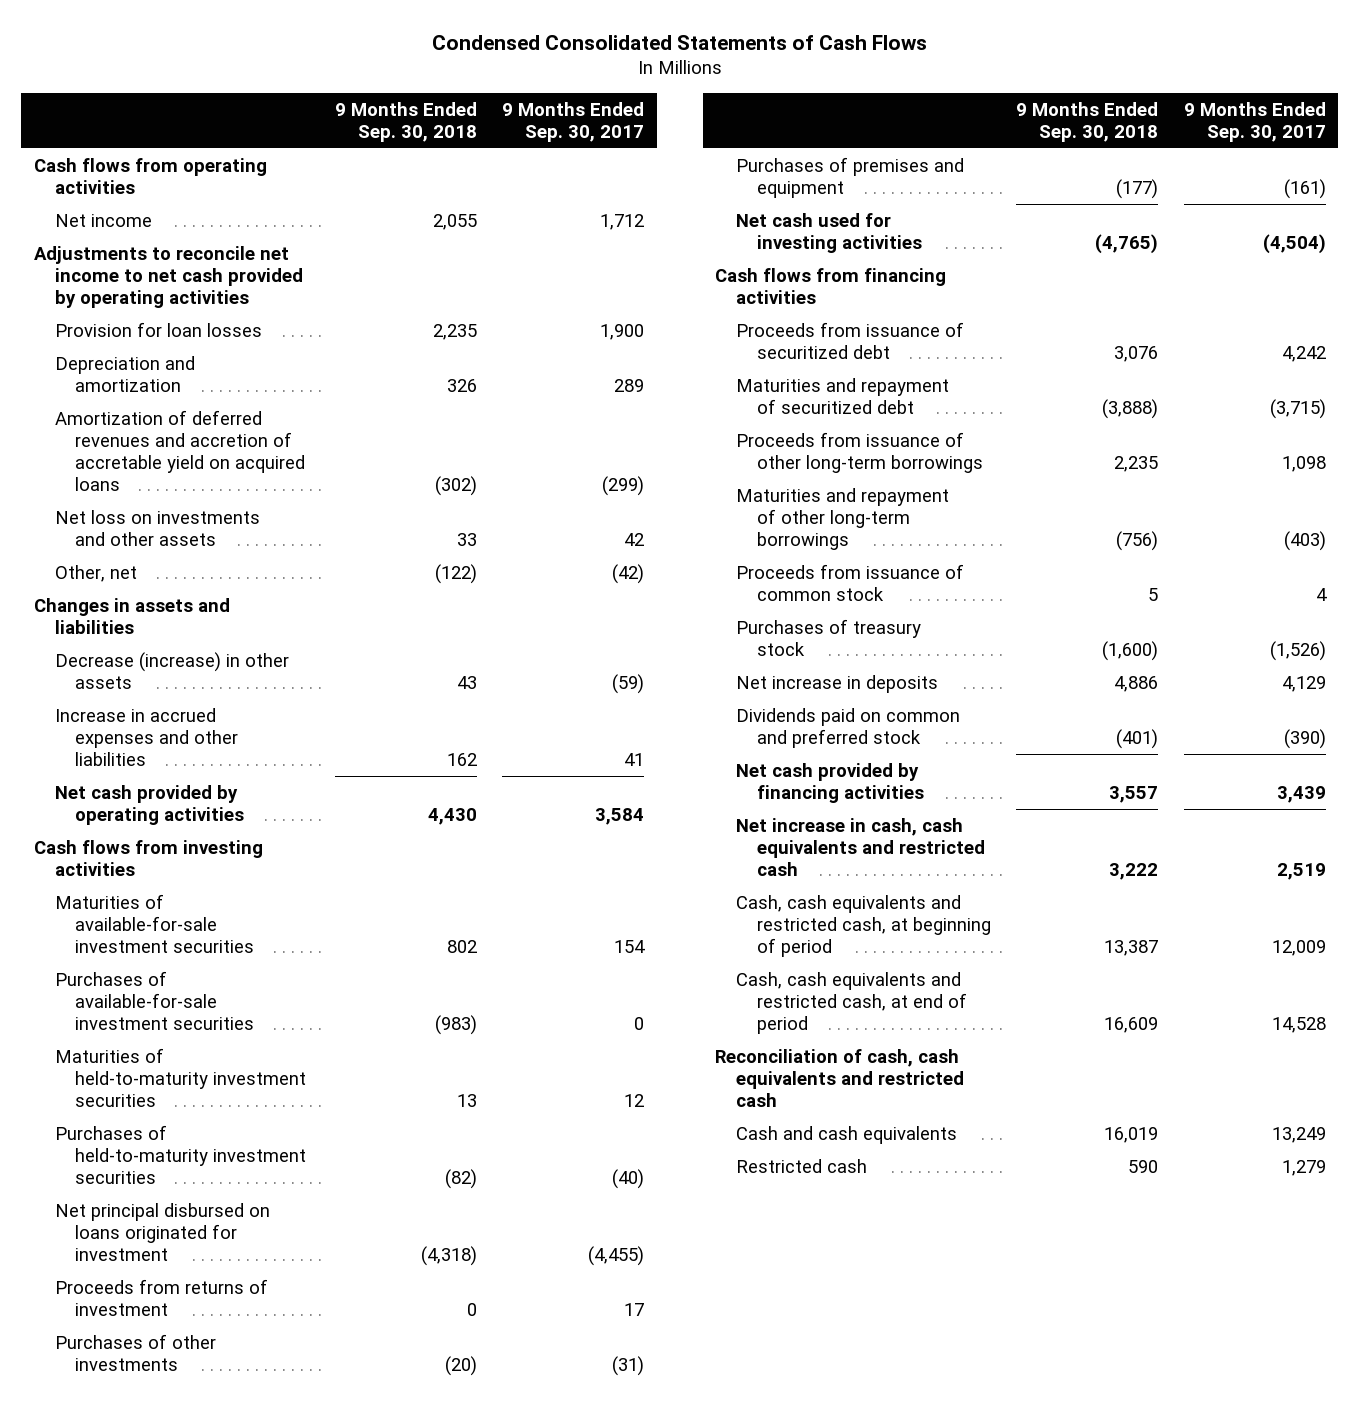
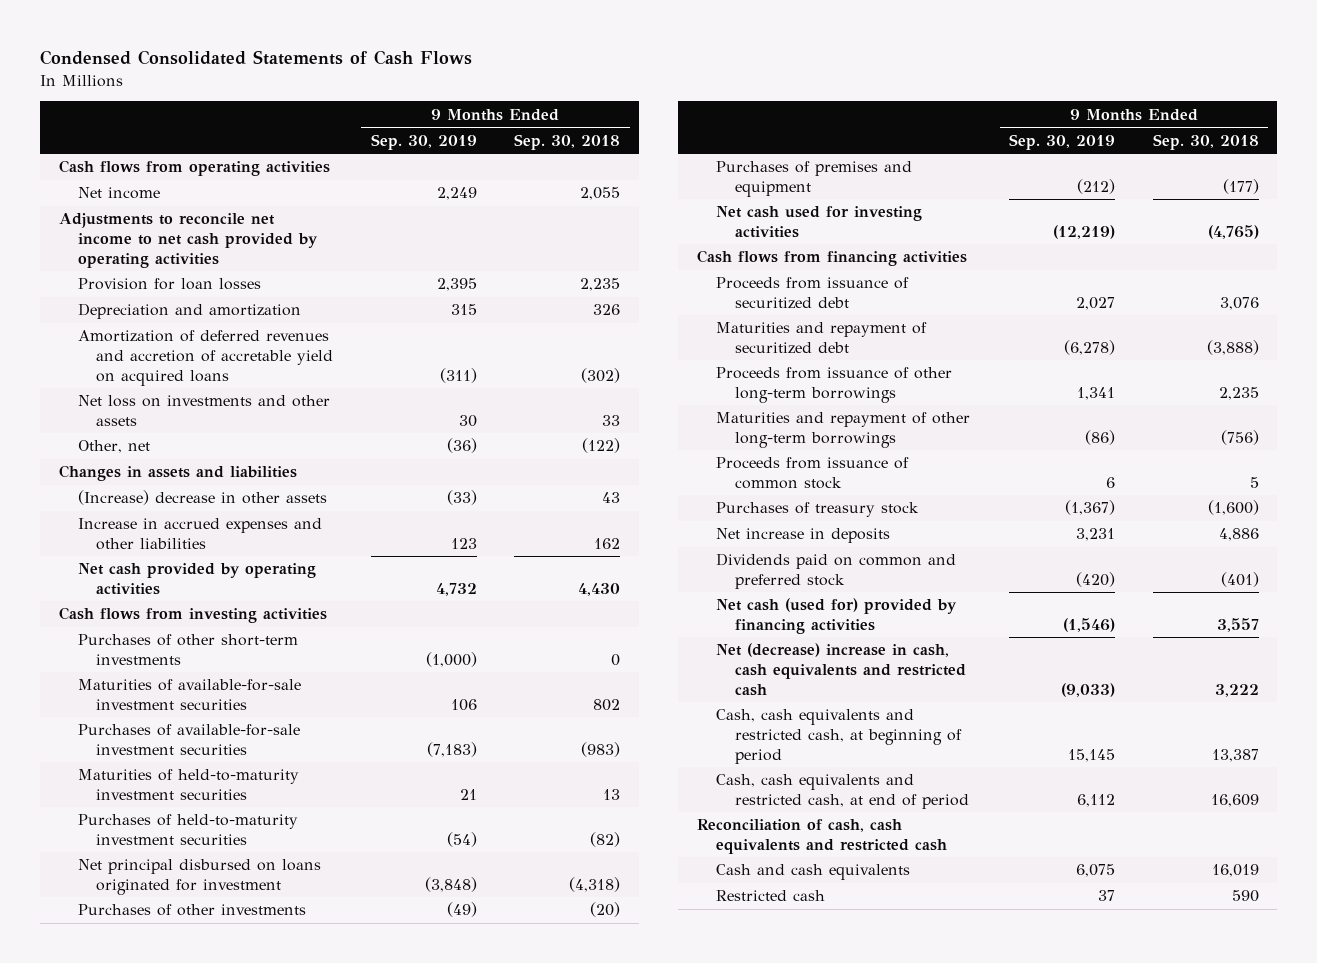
[502,101,645,142] 9 Months Ended Sep. 30, 2017 -> none
none -> [370,133,477,150] Sep. 30, 2019
[54,652,289,690] Decrease (increase) in other assets -> [77,490,327,506] (Increase) decrease in other assets
none -> [77,634,298,665] Purchases of other short-term investments
[54,1279,268,1317] Proceeds from returns of investment -> none
[736,763,924,804] Net cash provided by financing activities -> [715,598,957,634] Net cash (used for) provided by financing activities
[736,818,985,877] Net increase in cash, cash equivalents and restricted cash -> [715,643,966,696] Net (decrease) increase in cash, cash equivalents and restricted cash

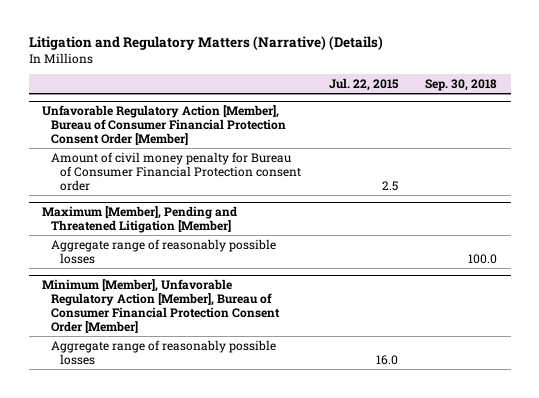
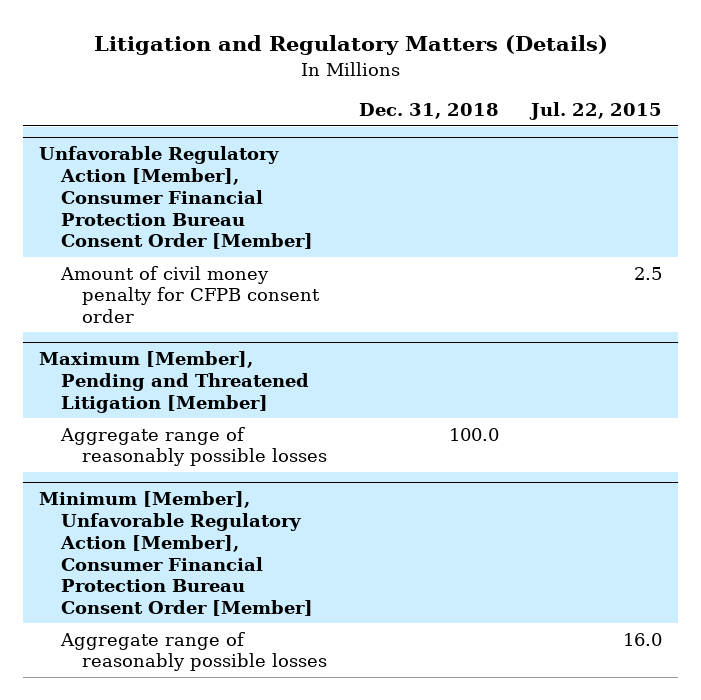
[28,35,383,50] Litigation and Regulatory Matters (Narrative) (Details) -> [93,35,608,56] Litigation and Regulatory Matters (Details)
[425,79,498,92] Sep. 30, 2018 -> none
none -> [358,103,499,120] Dec. 31, 2018
[42,104,287,145] Unfavorable Regulatory Action [Member], Bureau of Consumer Financial Protection Consent Order [Member] -> [39,146,313,250] Unfavorable Regulatory Action [Member], Consumer Financial Protection Bureau Consent Order [Member]
[51,151,302,191] Amount of civil money penalty for Bureau of Consumer Financial Protection consent order -> [59,265,321,323] Amount of civil money penalty for CFPB consent order
[42,278,281,333] Minimum [Member], Unfavorable Regulatory Action [Member], Bureau of Consumer Financial Protection Consent Order [Member] -> [39,491,313,617] Minimum [Member], Unfavorable Regulatory Action [Member], Consumer Financial Protection Bureau Consent Order [Member]

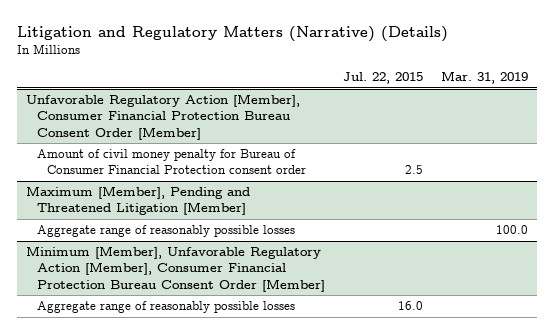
[93,35,608,56] Litigation and Regulatory Matters (Details) -> [17,25,449,42] Litigation and Regulatory Matters (Narrative) (Details)
[358,103,499,120] Dec. 31, 2018 -> none
none -> [441,71,529,85] Mar. 31, 2019
[59,265,321,323] Amount of civil money penalty for CFPB consent order -> [36,149,306,175] Amount of civil money penalty for Bureau of Consumer Financial Protection consent order

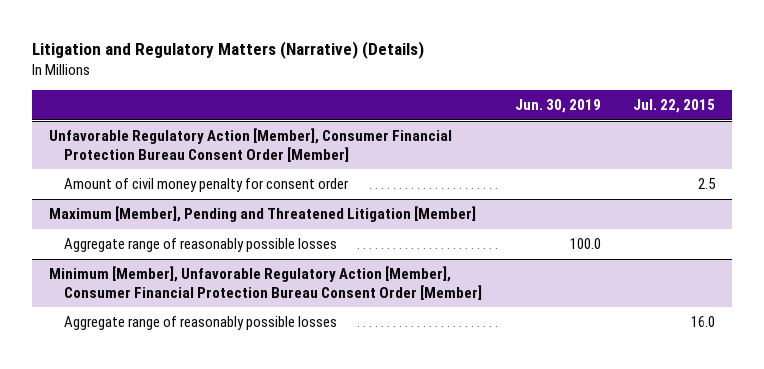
[441,71,529,85] Mar. 31, 2019 -> none
none -> [514,99,601,114] Jun. 30, 2019
[36,149,306,175] Amount of civil money penalty for Bureau of Consumer Financial Protection consent order -> [63,178,349,193] Amount of civil money penalty for consent order

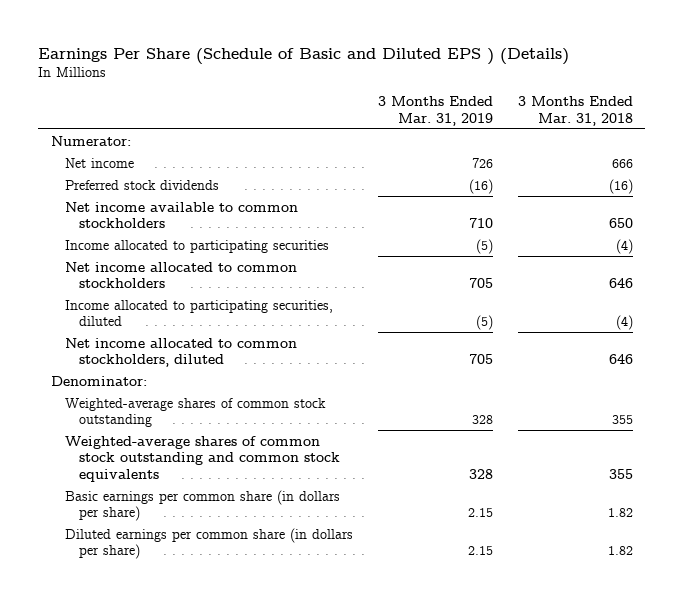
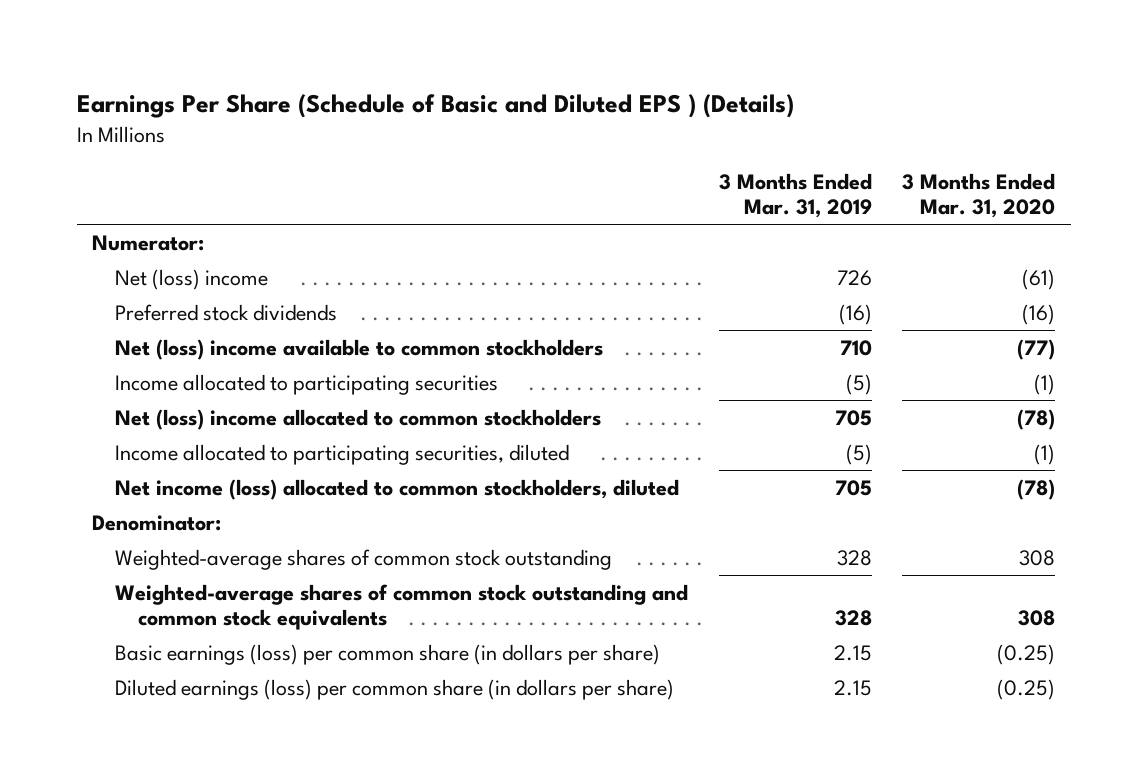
[517,96,633,126] 3 Months Ended Mar. 31, 2018 -> none
none -> [902,172,1056,219] 3 Months Ended Mar. 31, 2020
[64,157,134,168] Net income -> [114,268,268,290] Net (loss) income
[64,201,298,229] Net income available to common stockholders -> [114,338,603,360] Net (loss) income available to common stockholders
[64,261,297,289] Net income allocated to common stockholders -> [114,408,601,430] Net (loss) income allocated to common stockholders
[64,337,297,368] Net income allocated to common stockholders, diluted -> [114,478,679,500] Net income (loss) allocated to common stockholders, diluted
[64,489,340,522] Basic earnings per common share (in dollars per share) -> [114,643,660,665] Basic earnings (loss) per common share (in dollars per share)
[64,527,353,560] Diluted earnings per common share (in dollars per share) -> [114,678,674,700] Diluted earnings (loss) per common share (in dollars per share)

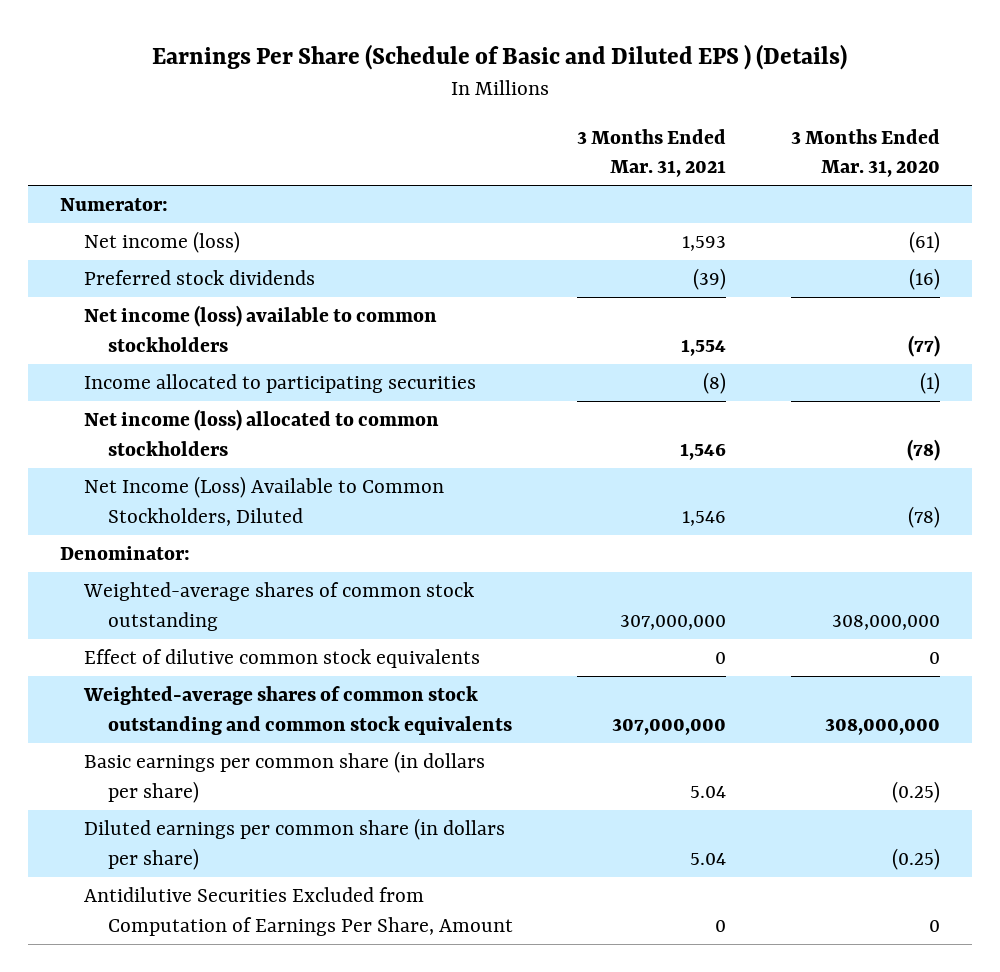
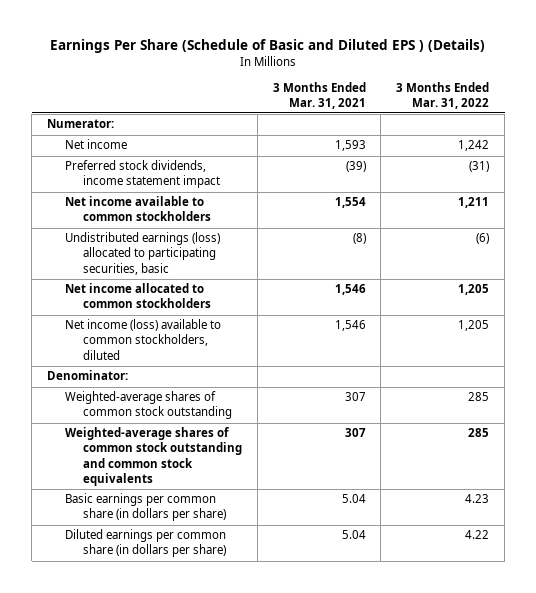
[790,128,940,178] 3 Months Ended Mar. 31, 2020 -> none
none -> [396,81,490,109] 3 Months Ended Mar. 31, 2022
[84,374,477,394] Income allocated to participating securities -> none
[84,231,241,254] Net income (loss) -> [65,139,128,150] Net income
[84,270,316,286] Preferred stock dividends -> [65,160,220,189] Preferred stock dividends, income statement impact
[84,305,438,352] Net income (loss) available to common stockholders -> [65,196,211,222] Net income available to common stockholders
none -> [65,232,221,275] Undistributed earnings (loss) allocated to participating securities, basic
[84,409,440,456] Net income (loss) allocated to common stockholders -> [65,283,211,309] Net income allocated to common stockholders
[84,476,445,526] Net Income (Loss) Available to Common Stockholders, Diluted -> [65,319,222,360] Net income (loss) available to common stockholders, diluted
[84,649,481,669] Effect of dilutive common stock equivalents -> none
[620,614,727,630] 307,000,000 -> [344,392,366,402] 307
[612,717,727,735] 307,000,000 -> [344,428,366,438] 307
[84,887,513,936] Antidilutive Securities Excluded from Computation of Earnings Per Share, Amount -> none

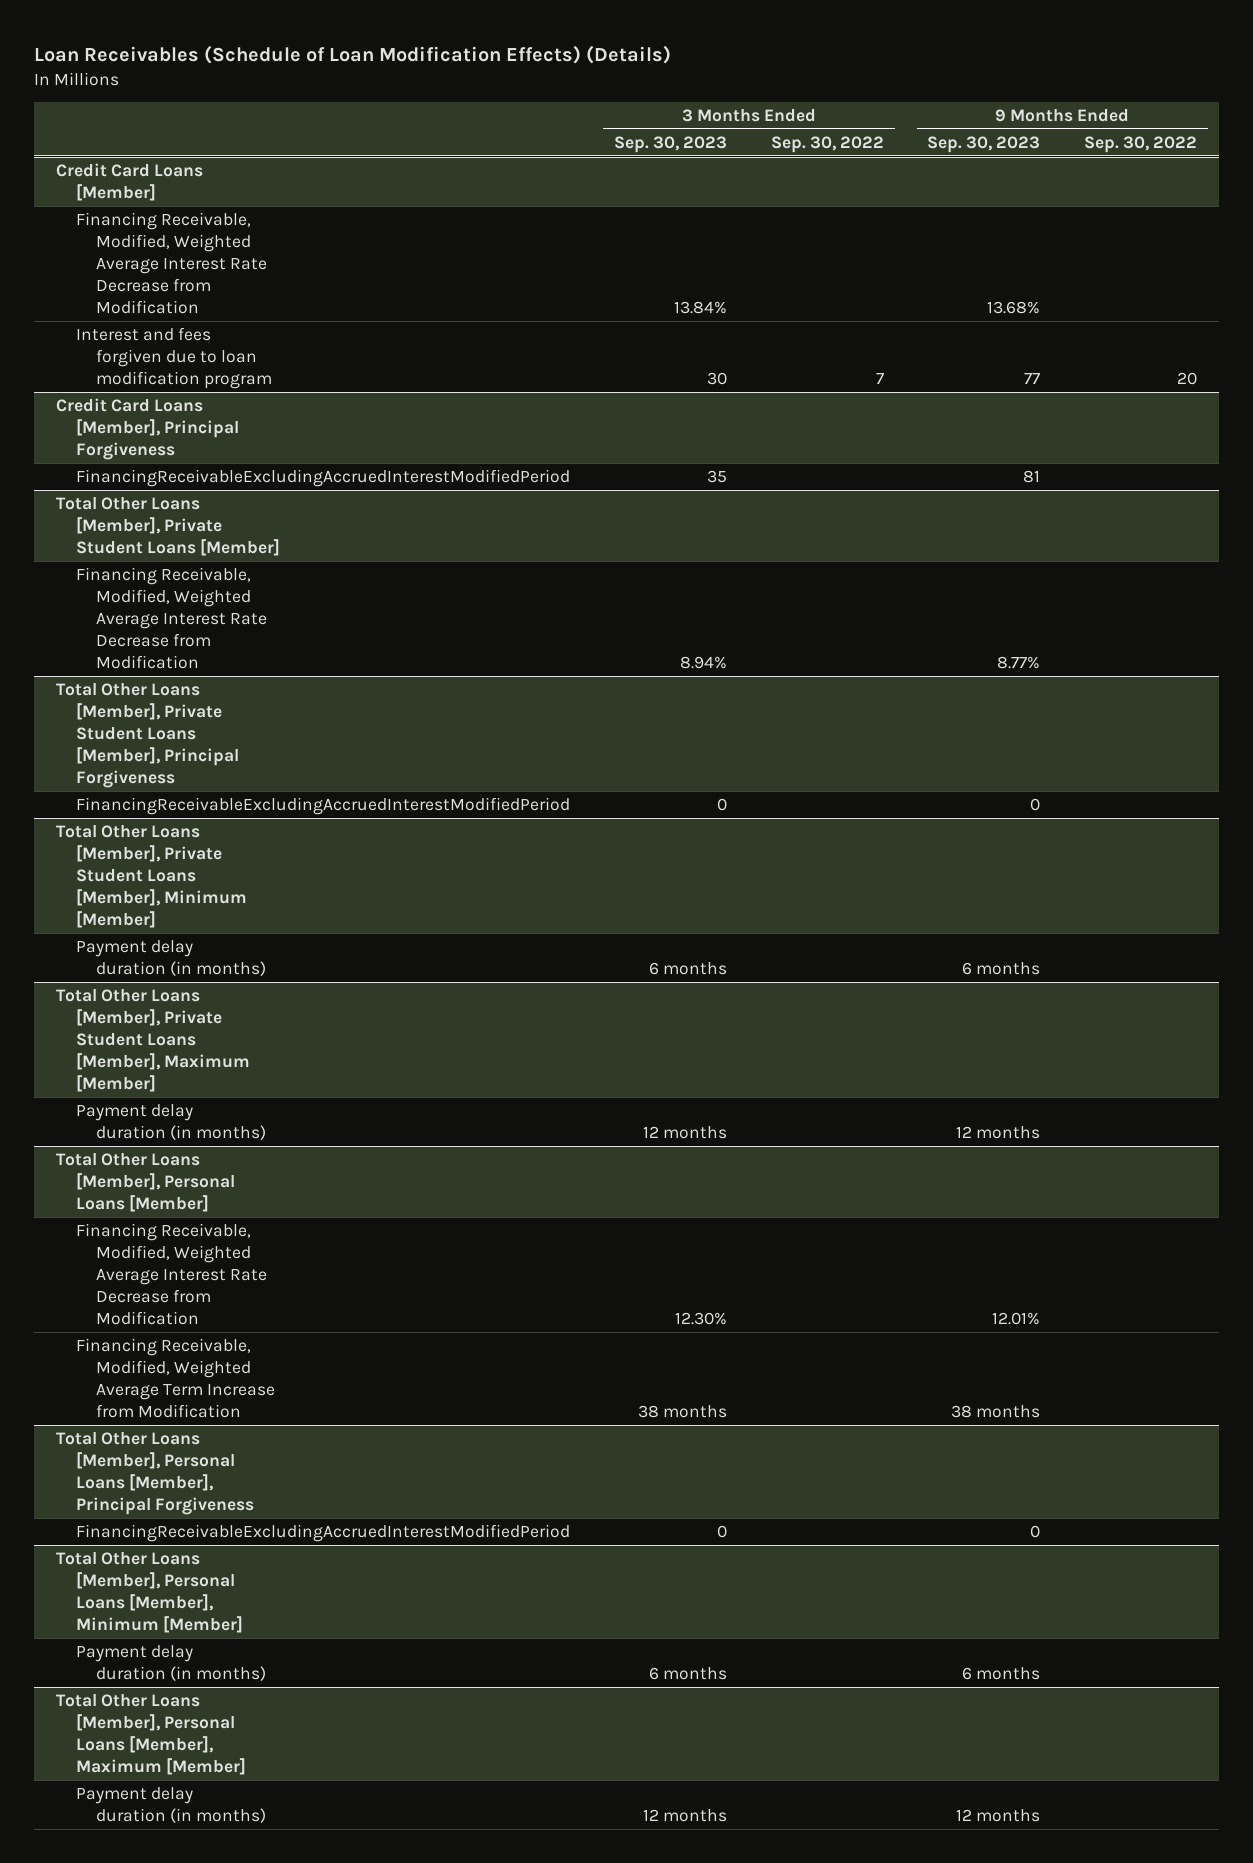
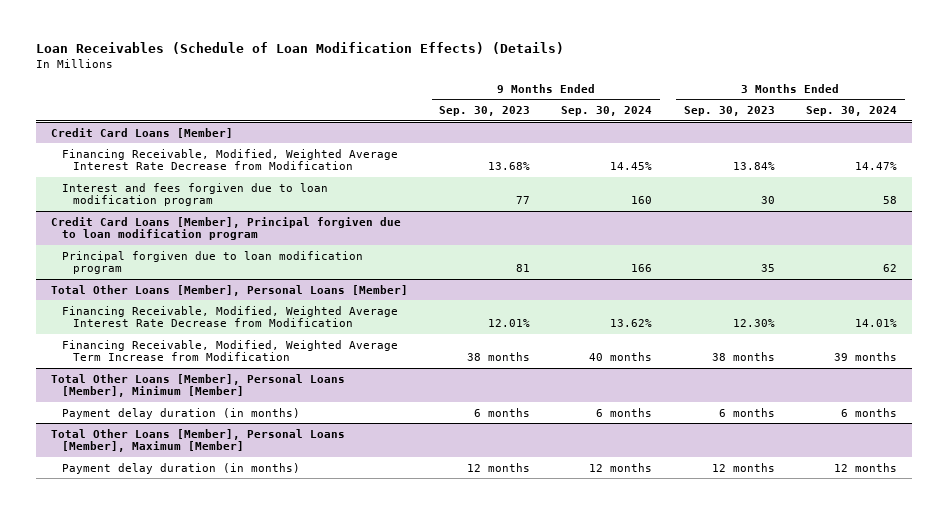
[770,135,884,153] Sep. 30, 2022 -> none
[1084,135,1198,153] Sep. 30, 2022 -> none
none -> [561,106,653,117] Sep. 30, 2024
none -> [805,106,897,117] Sep. 30, 2024
[56,397,240,460] Credit Card Loans [Member], Principal Forgiveness -> none
[56,496,281,556] Total Other Loans [Member], Private Student Loans [Member] -> none
[76,566,267,669] Financing Receivable, Modified, Weighted Average Interest Rate Decrease from Modification -> none
[56,682,240,788] Total Other Loans [Member], Private Student Loans [Member], Principal Forgiveness -> none
[76,796,571,815] FinancingReceivableExcludingAccruedInterestModifiedPeriod -> none
[56,824,248,928] Total Other Loans [Member], Private Student Loans [Member], Minimum [Member] -> none
[76,939,266,976] Payment delay duration (in months) -> none
[56,988,251,1092] Total Other Loans [Member], Private Student Loans [Member], Maximum [Member] -> none
[76,1103,266,1140] Payment delay duration (in months) -> none
none -> [51,216,402,241] Credit Card Loans [Member], Principal forgiven due to loan modification program
[76,468,571,487] FinancingReceivableExcludingAccruedInterestModifiedPeriod -> [62,250,364,275] Principal forgiven due to loan modification program
[56,1431,255,1515] Total Other Loans [Member], Personal Loans [Member], Principal Forgiveness -> none
[76,1523,571,1542] FinancingReceivableExcludingAccruedInterestModifiedPeriod -> none

